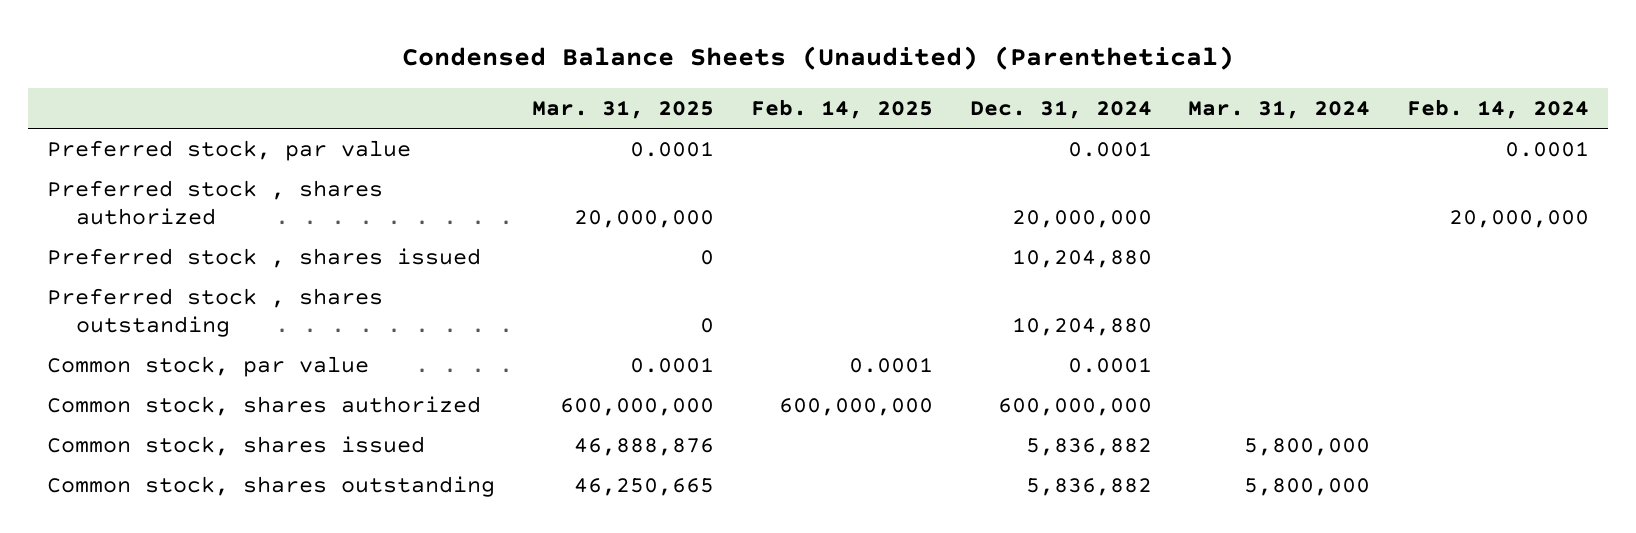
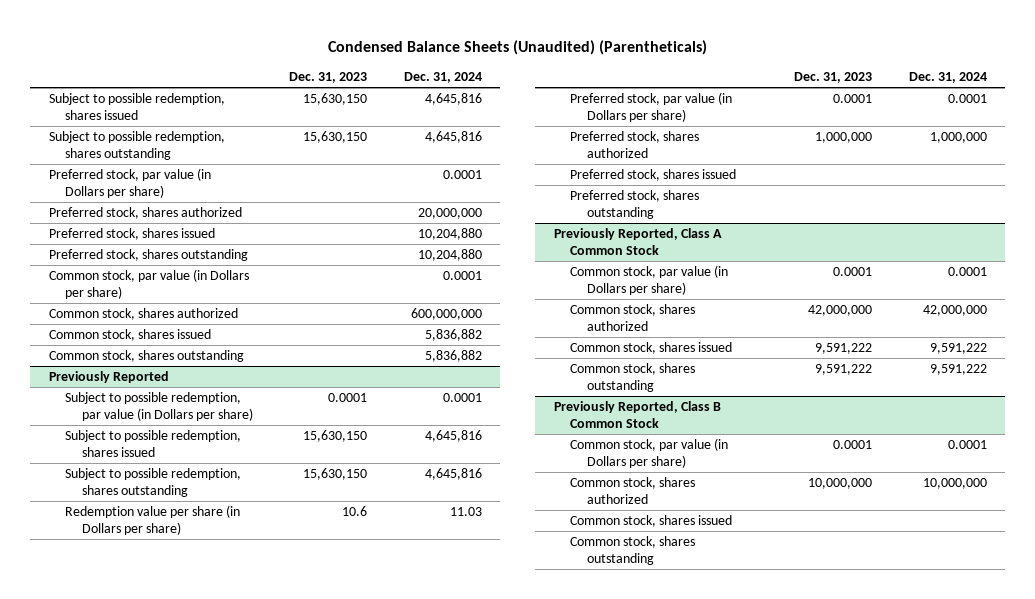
[402,45,1235,70] Condensed Balance Sheets (Unaudited) (Parenthetical) -> [327,40,707,56] Condensed Balance Sheets (Unaudited) (Parentheticals)
[531,100,714,120] Mar. 31, 2025 -> none
[750,99,933,120] Feb. 14, 2025 -> none
[1188,100,1371,120] Mar. 31, 2024 -> none
[1407,99,1590,120] Feb. 14, 2024 -> none
none -> [289,72,368,84] Dec. 31, 2023
none -> [48,93,225,121] Subject to possible redemption, shares issued
none -> [48,131,225,161] Subject to possible redemption, shares outstanding
[46,140,411,162] Preferred stock, par value -> [48,168,211,199] Preferred stock, par value (in Dollars per share)
[46,180,383,225] Preferred stock , shares authorized -> [48,207,242,220] Preferred stock, shares authorized
[46,248,481,269] Preferred stock , shares issued -> [48,228,215,241] Preferred stock, shares issued
[46,288,383,337] Preferred stock , shares outstanding -> [48,249,248,262] Preferred stock, shares outstanding
[46,356,369,378] Common stock, par value -> [48,269,249,300] Common stock, par value (in Dollars per share)
none -> [48,371,169,384] Previously Reported
none -> [65,392,253,422] Subject to possible redemption, par value (in Dollars per share)
none -> [65,430,242,458] Subject to possible redemption, shares issued
none -> [65,468,242,498] Subject to possible redemption, shares outstanding
none -> [65,505,241,536] Redemption value per share (in Dollars per share)
none -> [570,92,733,123] Preferred stock, par value (in Dollars per share)
none -> [570,131,700,159] Preferred stock, shares authorized
none -> [570,169,737,182] Preferred stock, shares issued
none -> [570,190,700,220] Preferred stock, shares outstanding
none -> [553,228,722,256] Previously Reported, Class A Common Stock
none -> [570,265,729,296] Common stock, par value (in Dollars per share)
none -> [570,304,696,332] Common stock, shares authorized
none -> [570,342,733,355] Common stock, shares issued
none -> [570,363,696,393] Common stock, shares outstanding
none -> [553,401,721,429] Previously Reported, Class B Common Stock
none -> [570,438,729,469] Common stock, par value (in Dollars per share)
none -> [570,477,696,505] Common stock, shares authorized
none -> [570,515,733,528] Common stock, shares issued
none -> [570,536,696,566] Common stock, shares outstanding

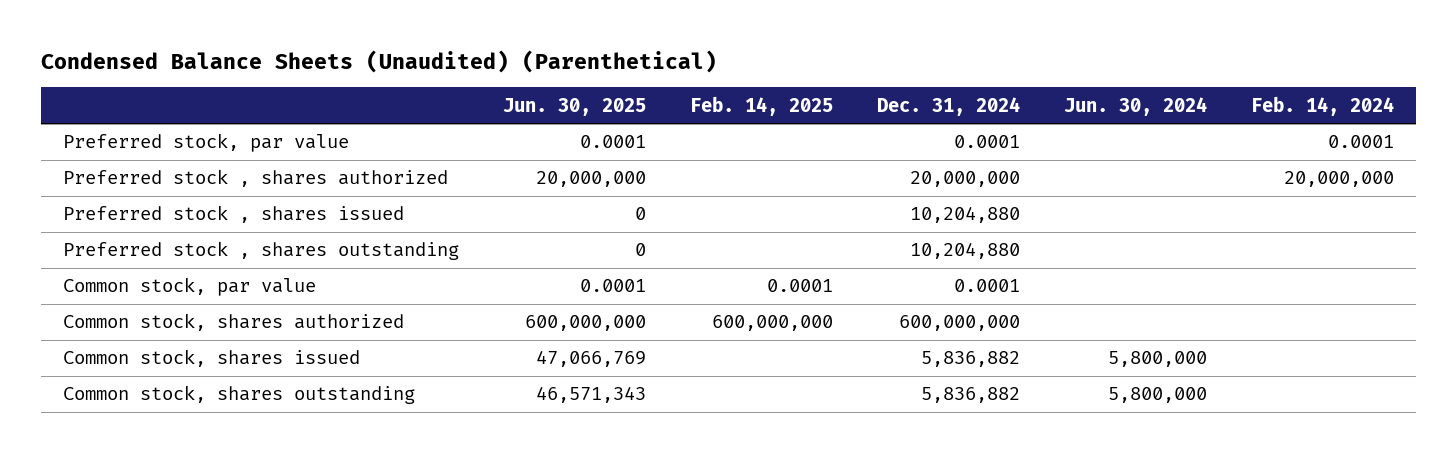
[327,40,707,56] Condensed Balance Sheets (Unaudited) (Parentheticals) -> [40,49,717,73] Condensed Balance Sheets (Unaudited) (Parenthetical)
[289,72,368,84] Dec. 31, 2023 -> none
none -> [502,97,646,116] Jun. 30, 2025
none -> [689,95,833,116] Feb. 14, 2025
none -> [1063,96,1207,116] Jun. 30, 2024
none -> [1250,95,1394,116] Feb. 14, 2024
[48,93,225,121] Subject to possible redemption, shares issued -> none
[48,131,225,161] Subject to possible redemption, shares outstanding -> none
[48,168,211,199] Preferred stock, par value (in Dollars per share) -> [62,133,349,153] Preferred stock, par value
[48,207,242,220] Preferred stock, shares authorized -> [62,169,448,188] Preferred stock , shares authorized
[48,228,215,241] Preferred stock, shares issued -> [62,205,404,224] Preferred stock , shares issued
[48,249,248,262] Preferred stock, shares outstanding -> [62,241,459,261] Preferred stock , shares outstanding
[48,269,249,300] Common stock, par value (in Dollars per share) -> [62,277,316,297] Common stock, par value
[48,371,169,384] Previously Reported -> none
[65,392,253,422] Subject to possible redemption, par value (in Dollars per share) -> none
[65,430,242,458] Subject to possible redemption, shares issued -> none
[65,468,242,498] Subject to possible redemption, shares outstanding -> none
[65,505,241,536] Redemption value per share (in Dollars per share) -> none
[570,92,733,123] Preferred stock, par value (in Dollars per share) -> none
[570,131,700,159] Preferred stock, shares authorized -> none
[570,169,737,182] Preferred stock, shares issued -> none
[570,190,700,220] Preferred stock, shares outstanding -> none
[553,228,722,256] Previously Reported, Class A Common Stock -> none
[570,265,729,296] Common stock, par value (in Dollars per share) -> none
[570,304,696,332] Common stock, shares authorized -> none
[570,342,733,355] Common stock, shares issued -> none
[570,363,696,393] Common stock, shares outstanding -> none
[553,401,721,429] Previously Reported, Class B Common Stock -> none
[570,438,729,469] Common stock, par value (in Dollars per share) -> none
[570,477,696,505] Common stock, shares authorized -> none
[570,515,733,528] Common stock, shares issued -> none
[570,536,696,566] Common stock, shares outstanding -> none

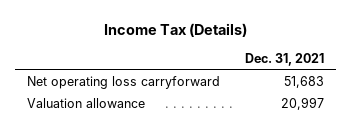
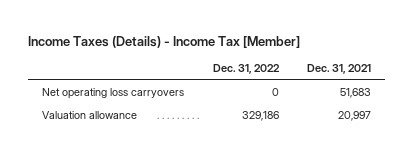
[103,22,247,37] Income Tax (Details) -> [28,35,301,48] Income Taxes (Details) - Income Tax [Member]
none -> [212,64,280,75] Dec. 31, 2022
[27,75,221,89] Net operating loss carryforward -> [42,88,185,100] Net operating loss carryovers

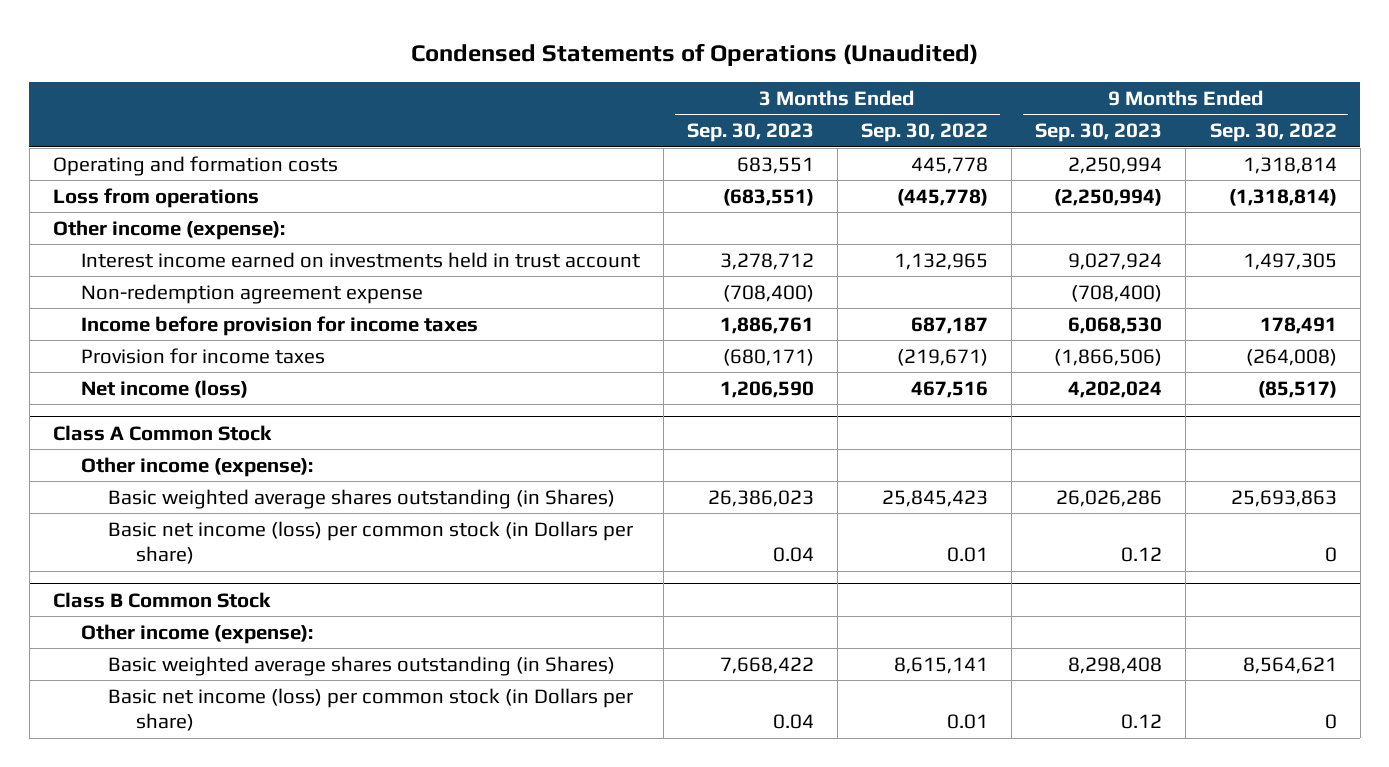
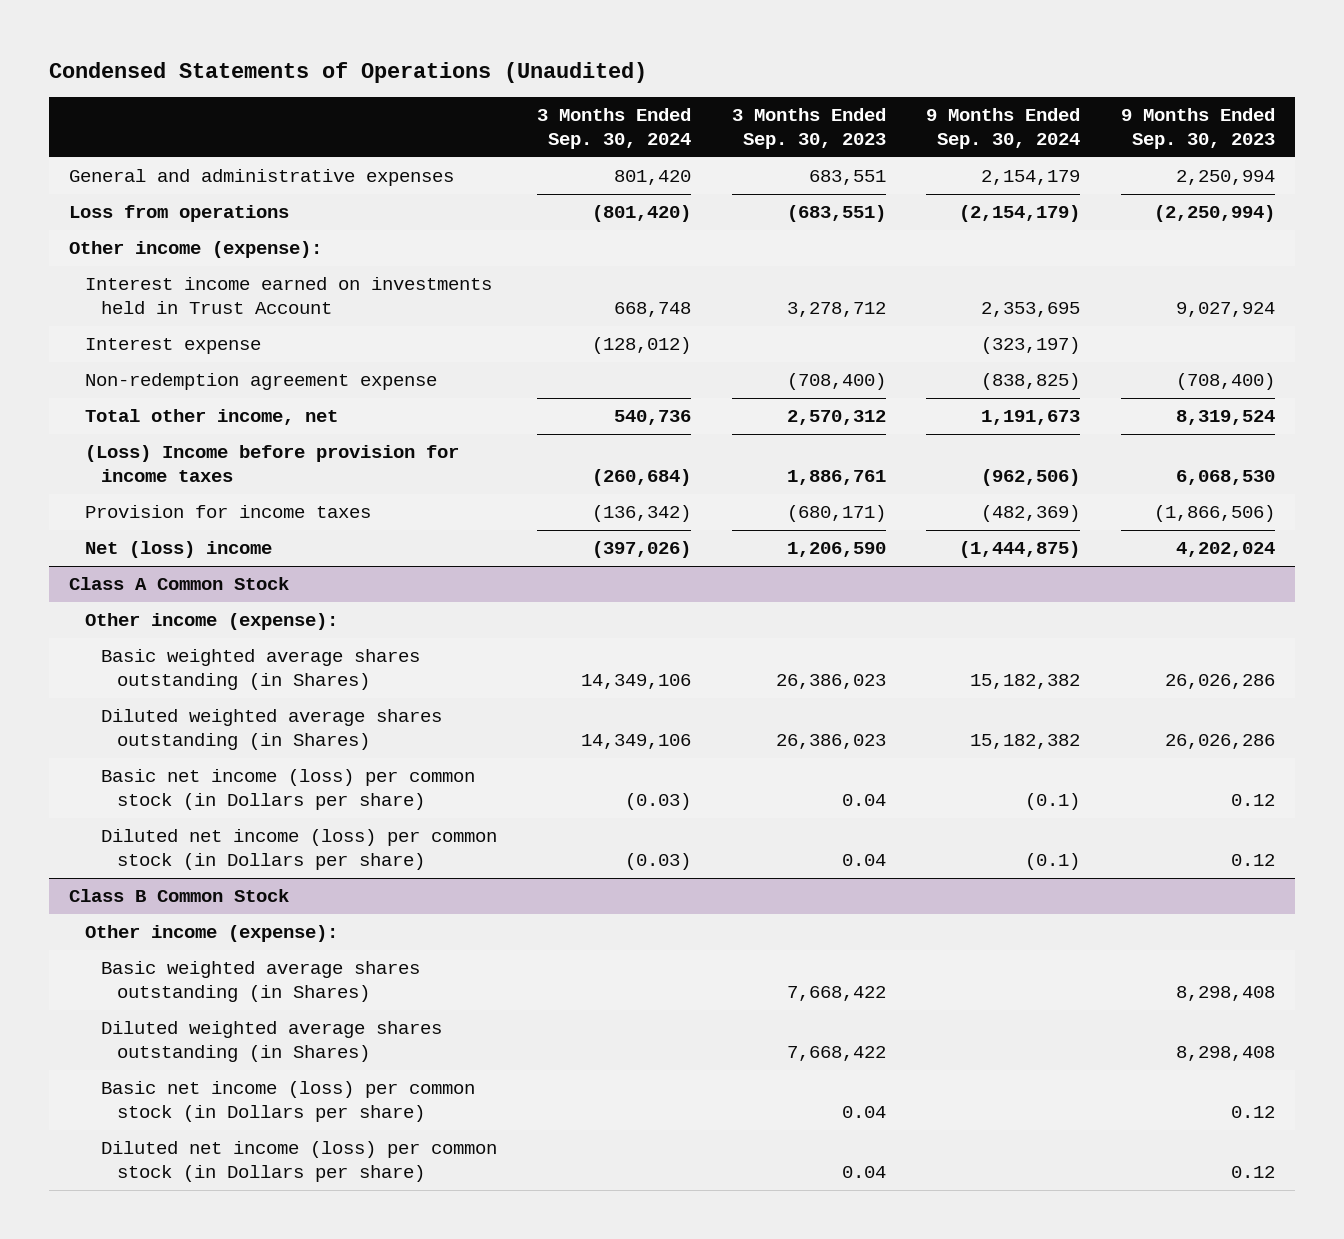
[861,123,989,143] Sep. 30, 2022 -> none
[1209,123,1337,143] Sep. 30, 2022 -> none
none -> [537,108,692,150] 3 Months Ended Sep. 30, 2024
none -> [926,108,1081,150] 9 Months Ended Sep. 30, 2024
[52,155,338,176] Operating and formation costs -> [68,169,454,187] General and administrative expenses
[80,251,640,268] Interest income earned on investments held in trust account -> [85,277,493,315] Interest income earned on investments held in Trust Account
none -> [85,338,262,355] Interest expense
none -> [85,409,339,426] Total other income, net
[80,315,478,336] Income before provision for income taxes -> [85,445,460,483] (Loss) Income before provision for income taxes
[80,379,248,398] Net income (loss) -> [85,541,273,559] Net (loss) income
none -> [101,709,443,751] Diluted weighted average shares outstanding (in Shares)
none -> [101,829,498,871] Diluted net income (loss) per common stock (in Dollars per share)
none -> [101,1021,443,1063] Diluted weighted average shares outstanding (in Shares)
none -> [101,1141,498,1183] Diluted net income (loss) per common stock (in Dollars per share)

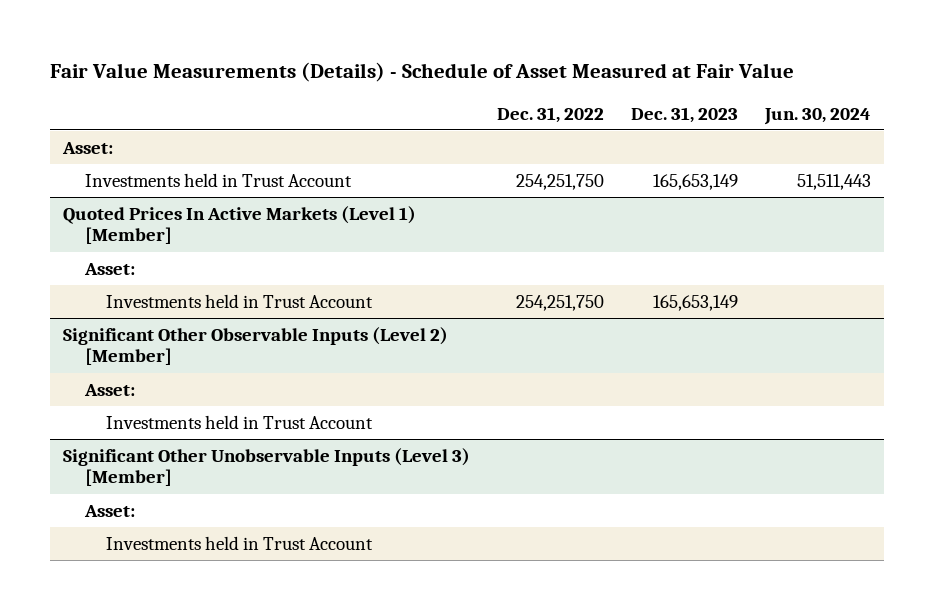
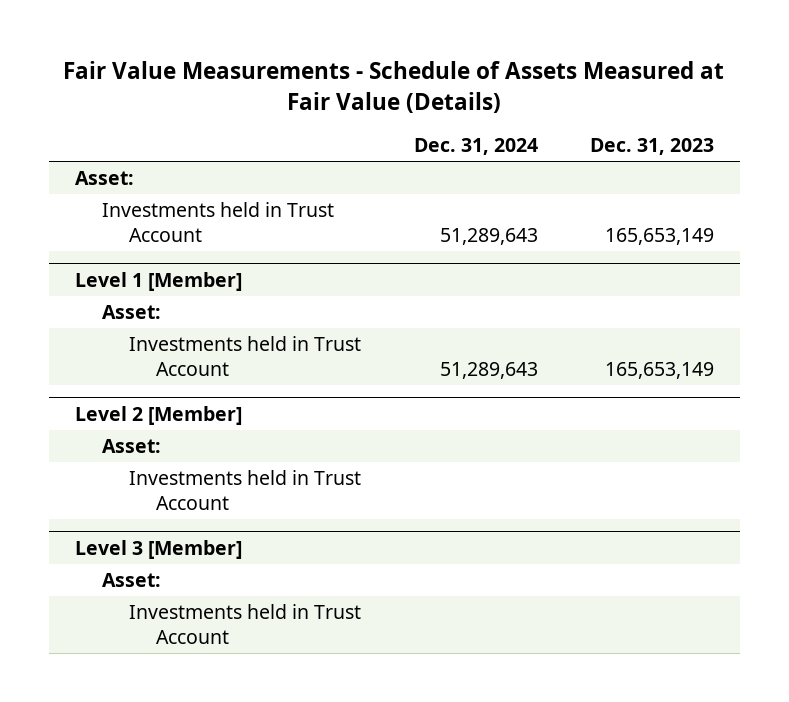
[49,62,794,83] Fair Value Measurements (Details) - Schedule of Asset Measured at Fair Value -> [63,61,725,113] Fair Value Measurements - Schedule of Assets Measured at Fair Value (Details)
[496,106,604,123] Dec. 31, 2022 -> none
[763,107,871,125] Jun. 30, 2024 -> none
none -> [413,138,538,156] Dec. 31, 2024
[63,205,417,245] Quoted Prices In Active Markets (Level 1) [Member] -> [74,271,242,291] Level 1 [Member]
[63,326,449,366] Significant Other Observable Inputs (Level 2) [Member] -> [74,405,242,425] Level 2 [Member]
[63,447,471,487] Significant Other Unobservable Inputs (Level 3) [Member] -> [74,539,242,559] Level 3 [Member]

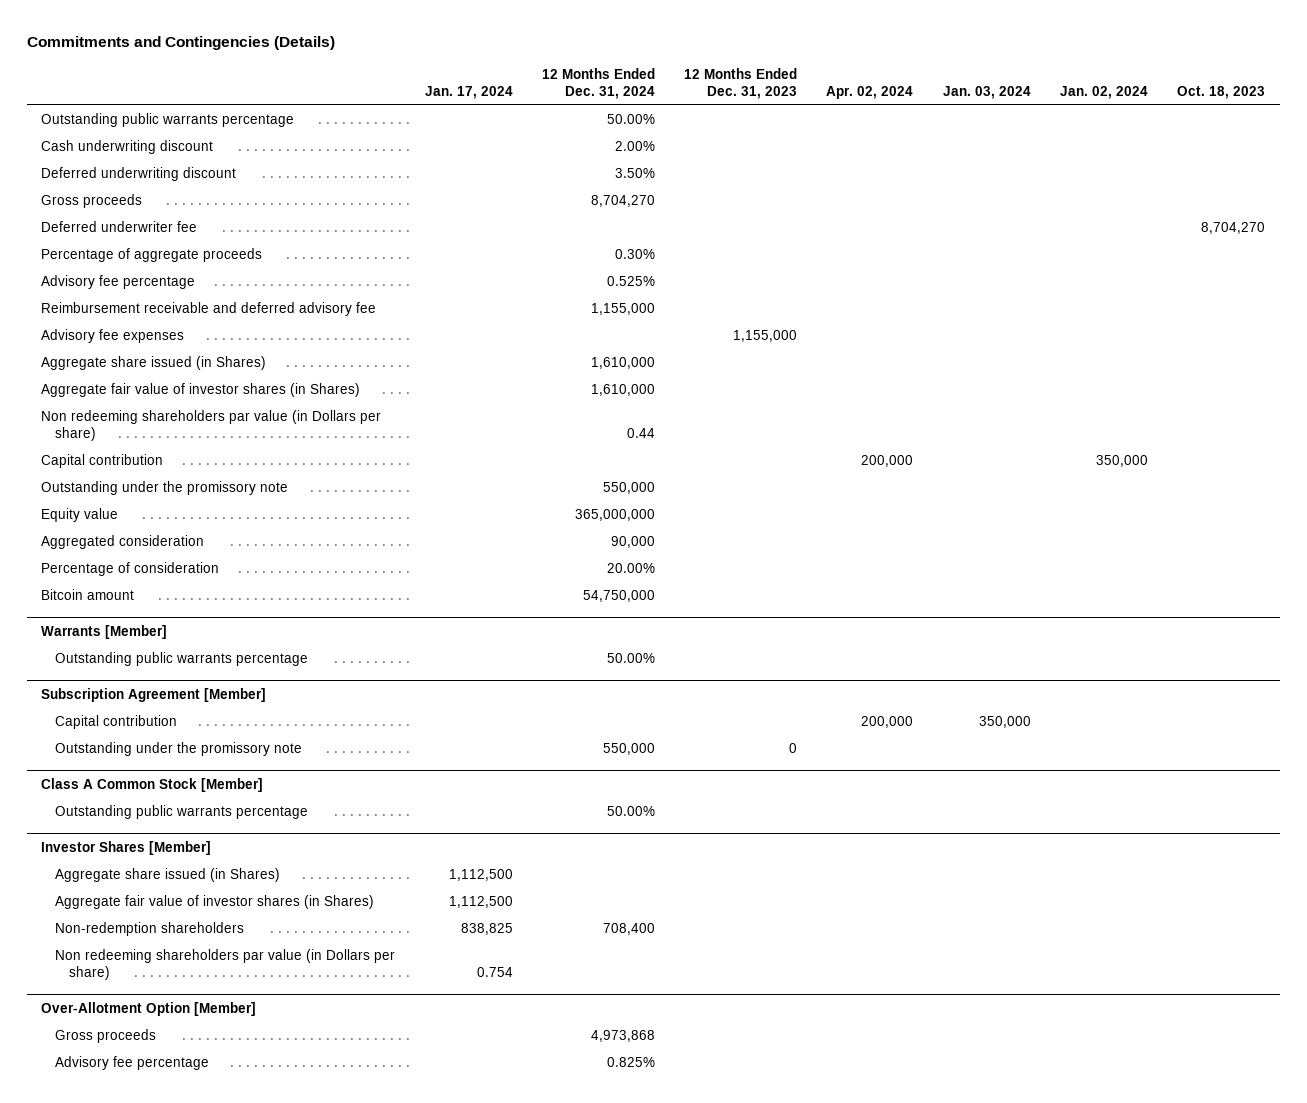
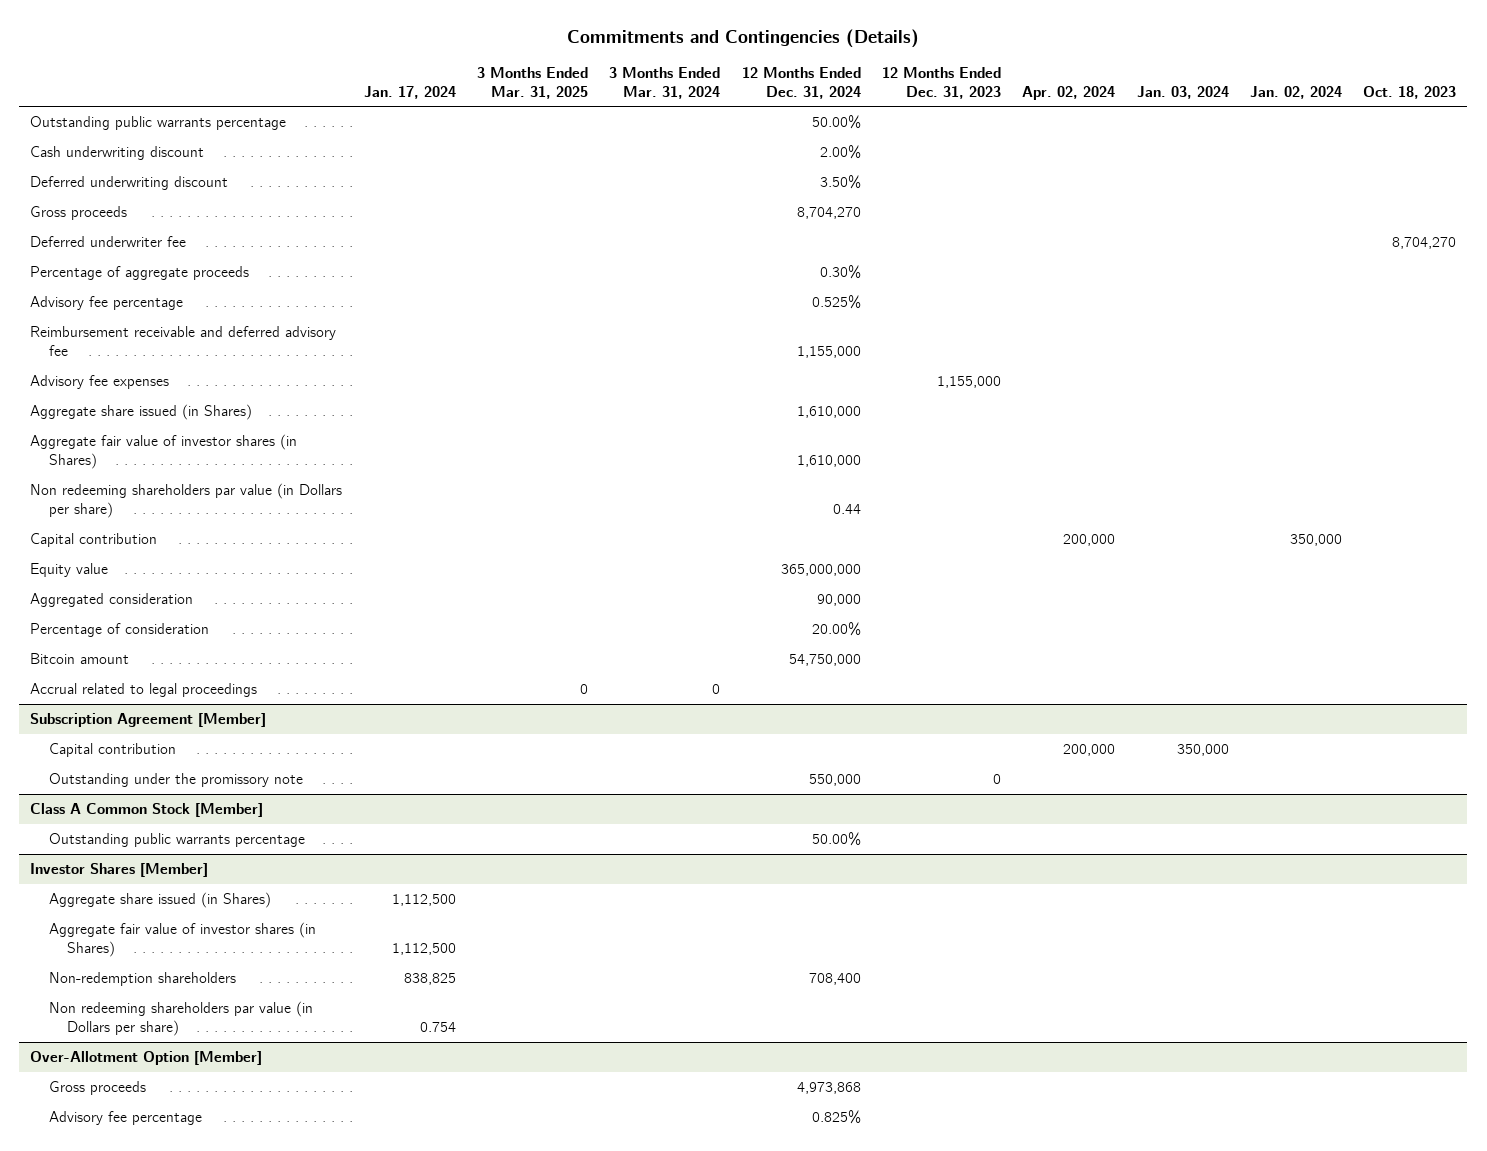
none -> [476,67,588,99] 3 Months Ended Mar. 31, 2025
none -> [609,67,721,99] 3 Months Ended Mar. 31, 2024
[41,481,289,496] Outstanding under the promissory note -> none
[41,624,168,639] Warrants [Member] -> none
[55,652,309,667] Outstanding public warrants percentage -> none
none -> [30,683,258,698] Accrual related to legal proceedings

